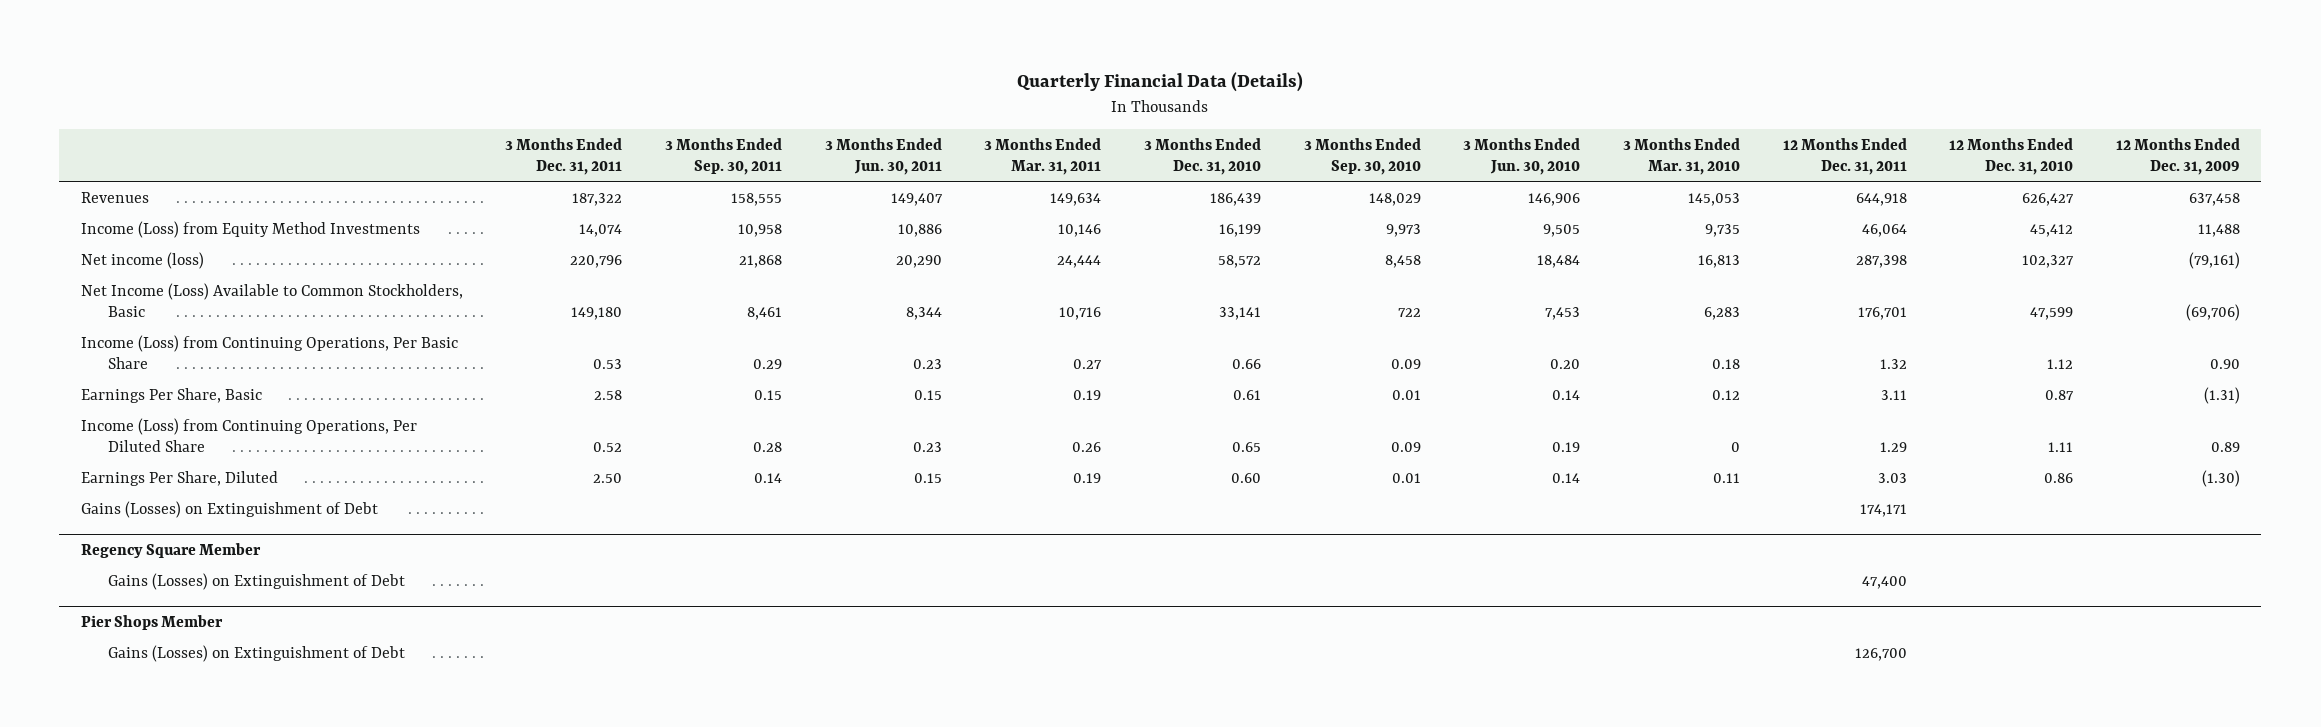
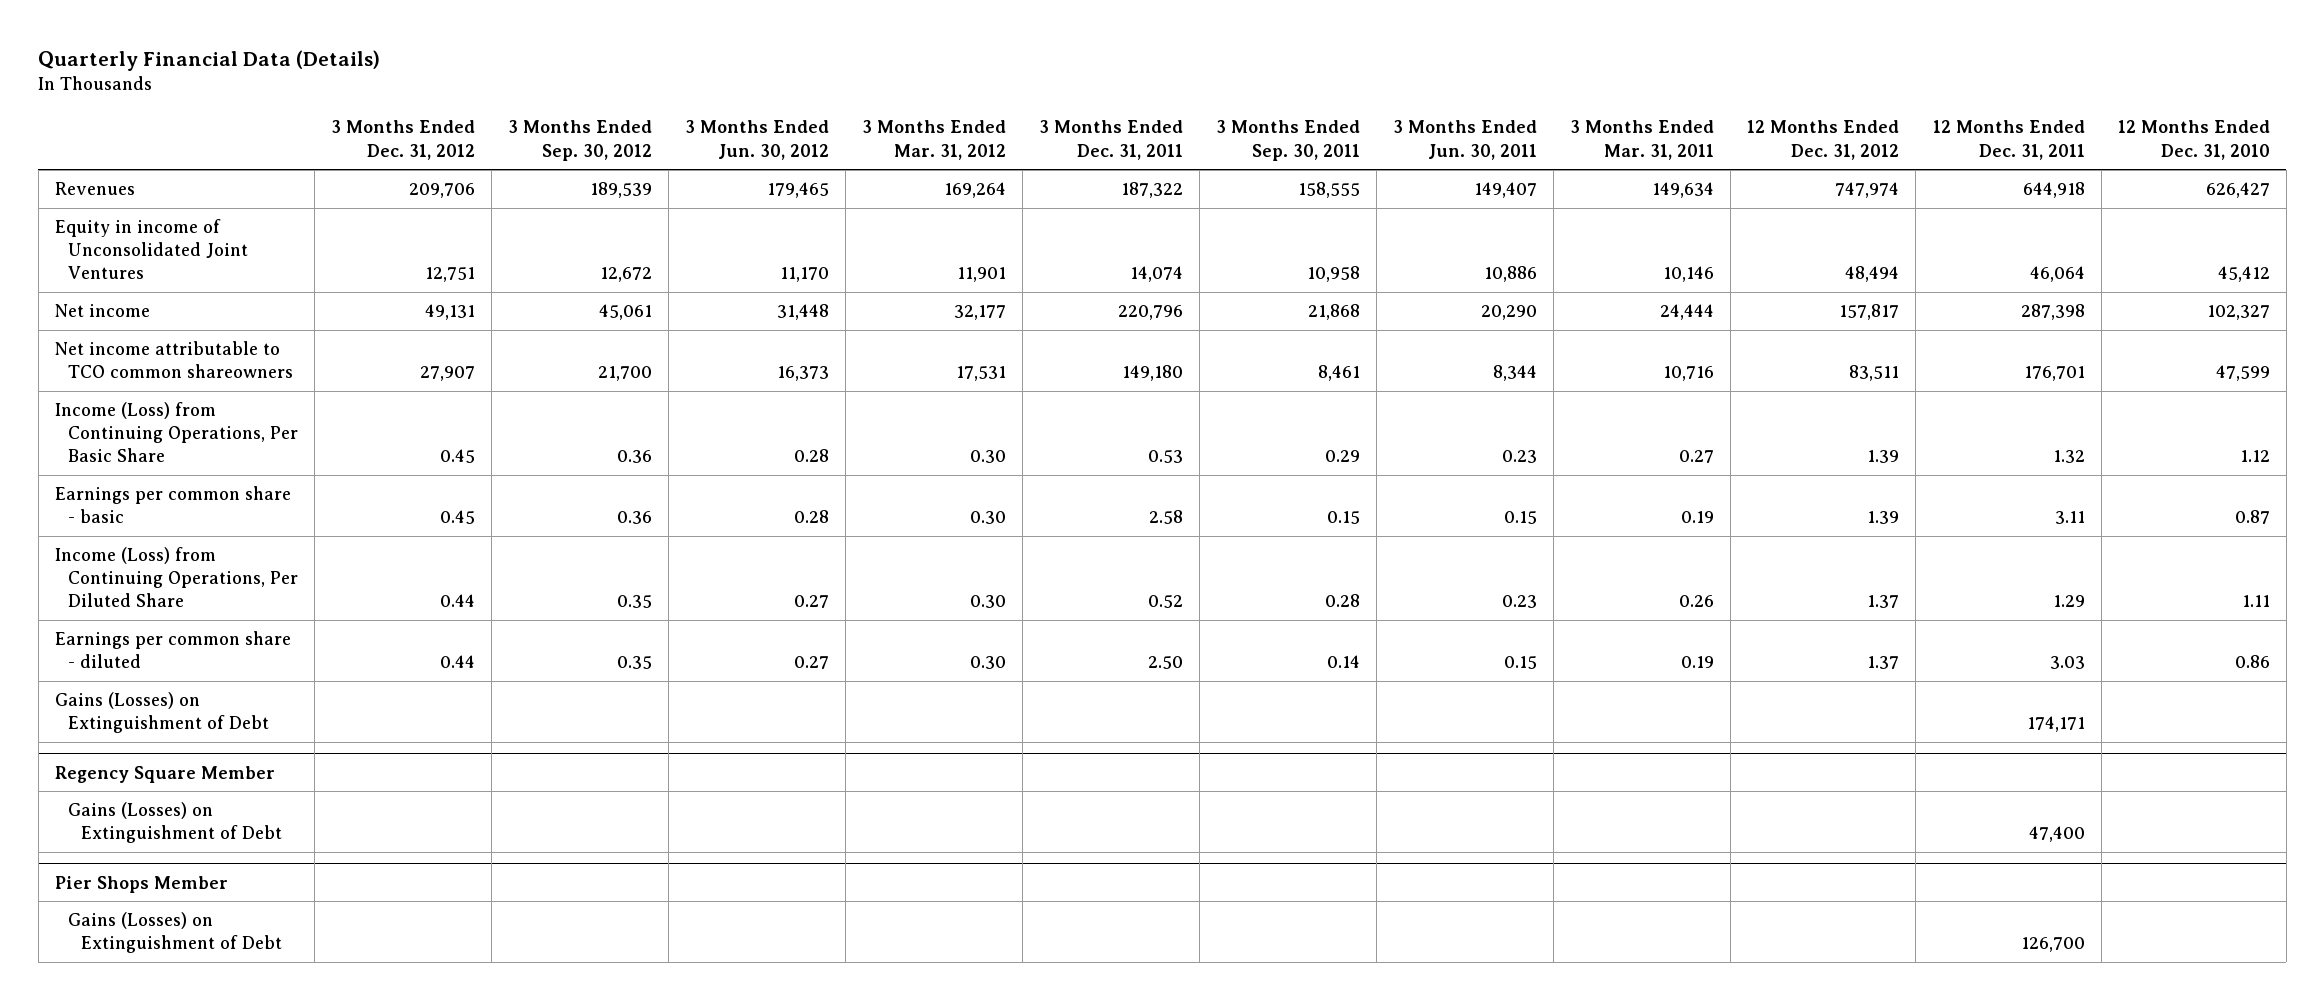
[1144,137,1262,176] 3 Months Ended Dec. 31, 2010 -> none
[1303,137,1421,176] 3 Months Ended Sep. 30, 2010 -> none
[1463,137,1581,176] 3 Months Ended Jun. 30, 2010 -> none
[1623,137,1741,176] 3 Months Ended Mar. 31, 2010 -> none
[2116,137,2241,176] 12 Months Ended Dec. 31, 2009 -> none
none -> [330,120,475,160] 3 Months Ended Dec. 31, 2012
none -> [507,120,652,161] 3 Months Ended Sep. 30, 2012
none -> [684,120,829,160] 3 Months Ended Jun. 30, 2012
none -> [862,120,1007,160] 3 Months Ended Mar. 31, 2012
none -> [1747,120,1900,160] 12 Months Ended Dec. 31, 2012
[80,220,420,238] Income (Loss) from Equity Method Investments -> [54,218,248,280] Equity in income of Unconsolidated Joint Ventures
[80,251,204,269] Net income (loss) -> [54,303,150,317] Net income
[80,282,463,317] Net Income (Loss) Available to Common Stockholders, Basic -> [54,340,293,379] Net income attributable to TCO common shareowners
[80,387,262,403] Earnings Per Share, Basic -> [54,485,291,524] Earnings per common share - basic
[80,470,278,486] Earnings Per Share, Diluted -> [54,630,291,669] Earnings per common share - diluted

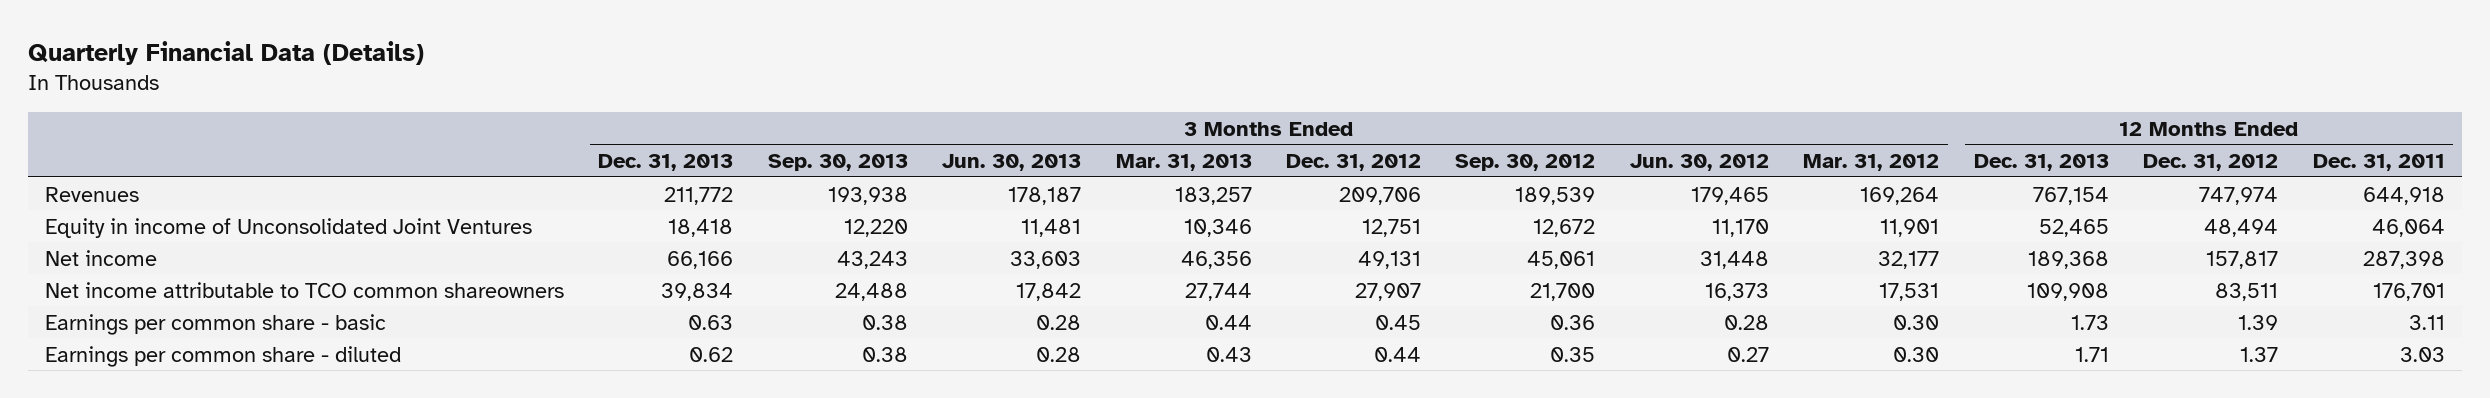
[1039,120,1184,160] 3 Months Ended Dec. 31, 2011 -> none
[1216,120,1361,161] 3 Months Ended Sep. 30, 2011 -> none
[1393,120,1538,160] 3 Months Ended Jun. 30, 2011 -> none
[1570,120,1715,160] 3 Months Ended Mar. 31, 2011 -> none
[2117,120,2270,160] 12 Months Ended Dec. 31, 2010 -> none
none -> [598,153,734,171] Dec. 31, 2013
none -> [767,153,908,171] Sep. 30, 2013
none -> [942,153,1082,171] Jun. 30, 2013
none -> [1115,153,1252,171] Mar. 31, 2013
none -> [1973,153,2109,171] Dec. 31, 2013
[54,401,298,463] Income (Loss) from Continuing Operations, Per Basic Share -> none
[54,546,298,608] Income (Loss) from Continuing Operations, Per Diluted Share -> none
[54,691,269,734] Gains (Losses) on Extinguishment of Debt -> none
[54,765,275,783] Regency Square Member -> none
[67,801,282,844] Gains (Losses) on Extinguishment of Debt -> none
[54,875,228,893] Pier Shops Member -> none
[67,911,282,954] Gains (Losses) on Extinguishment of Debt -> none

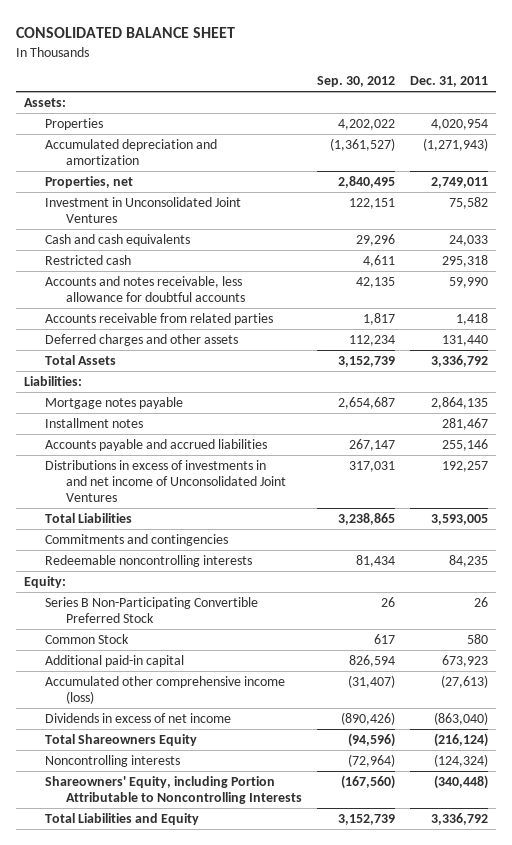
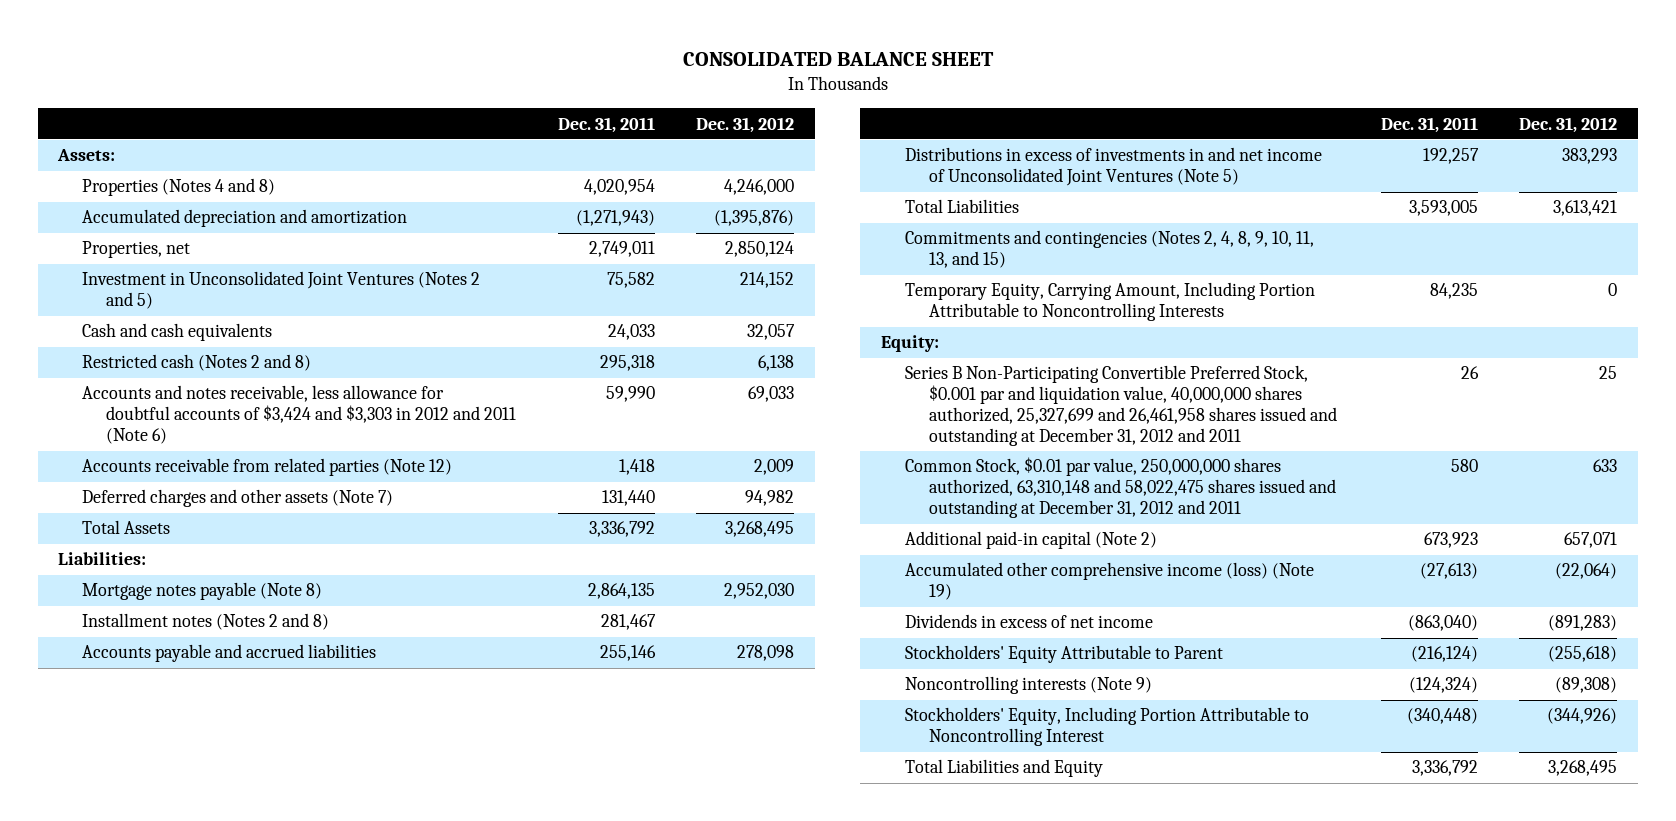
[316,76,395,88] Sep. 30, 2012 -> none
none -> [696,116,795,133] Dec. 31, 2012
[44,117,103,130] Properties -> [82,178,276,197] Properties (Notes 4 and 8)
[44,196,241,224] Investment in Unconsolidated Joint Ventures -> [82,271,481,310] Investment in Unconsolidated Joint Ventures (Notes 2 and 5)
[44,254,131,265] Restricted cash -> [82,354,312,372] Restricted cash (Notes 2 and 8)
[44,275,245,303] Accounts and notes receivable, less allowance for doubtful accounts -> [82,385,517,445] Accounts and notes receivable, less allowance for doubtful accounts of $3,424 and $3,303 in 2012 and 2011 (Note 6)
[44,312,273,325] Accounts receivable from related parties -> [82,458,453,477] Accounts receivable from related parties (Note 12)
[44,333,238,346] Deferred charges and other assets -> [82,489,394,508] Deferred charges and other assets (Note 7)
[44,396,183,409] Mortgage notes payable -> [82,582,323,601] Mortgage notes payable (Note 8)
[44,417,143,428] Installment notes -> [82,613,330,631] Installment notes (Notes 2 and 8)
[44,459,286,503] Distributions in excess of investments in and net income of Unconsolidated Joint Ventures -> [905,147,1323,187] Distributions in excess of investments in and net income of Unconsolidated Joint Ventures (Note 5)
[44,533,228,546] Commitments and contingencies -> [905,230,1315,269] Commitments and contingencies (Notes 2, 4, 8, 9, 10, 11, 13, and 15)
[44,554,252,567] Redeemable noncontrolling interests -> [905,282,1316,322] Temporary Equity, Carrying Amount, Including Portion Attributable to Noncontrolling Interests
[44,596,258,624] Series B Non-Participating Convertible Preferred Stock -> [905,365,1338,447] Series B Non-Participating Convertible Preferred Stock, $0.001 par and liquidation value, 40,000,000 shares authorized, 25,327,699 and 26,461,958 shares issued and outstanding at December 31, 2012 and 2011
[44,633,129,644] Common Stock -> [905,457,1337,519] Common Stock, $0.01 par value, 250,000,000 shares authorized, 63,310,148 and 58,022,475 shares issued and outstanding at December 31, 2012 and 2011
[44,654,184,667] Additional paid-in capital -> [905,531,1158,550] Additional paid-in capital (Note 2)
[44,675,285,705] Accumulated other comprehensive income (loss) -> [905,562,1315,601] Accumulated other comprehensive income (loss) (Note 19)
[44,733,197,746] Total Shareowners Equity -> [905,645,1224,664] Stockholders' Equity Attributable to Parent
[44,754,180,767] Noncontrolling interests -> [905,676,1153,695] Noncontrolling interests (Note 9)
[44,775,302,805] Shareowners' Equity, including Portion Attributable to Noncontrolling Interests -> [905,707,1310,747] Stockholders' Equity, Including Portion Attributable to Noncontrolling Interest

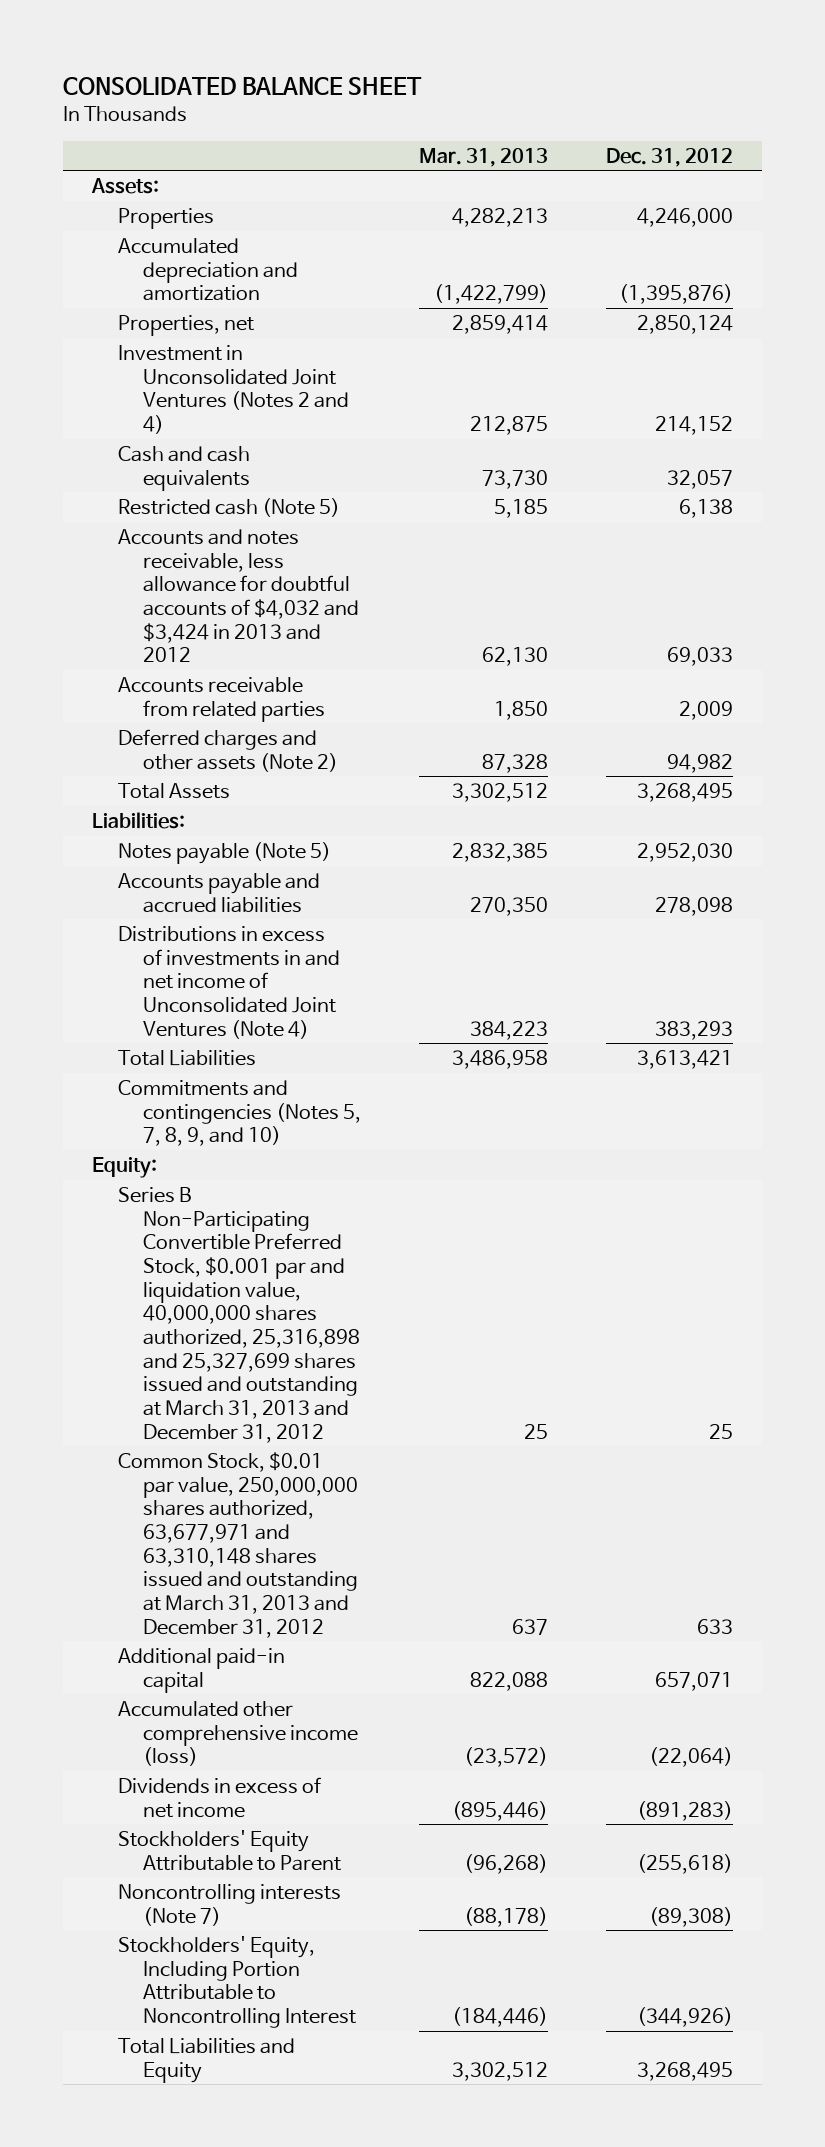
[557,116,655,133] Dec. 31, 2011 -> none
none -> [418,147,548,167] Mar. 31, 2013
[82,178,276,197] Properties (Notes 4 and 8) -> [117,207,214,229] Properties
[82,271,481,310] Investment in Unconsolidated Joint Ventures (Notes 2 and 5) -> [117,344,350,434] Investment in Unconsolidated Joint Ventures (Notes 2 and 4)
[82,354,312,372] Restricted cash (Notes 2 and 8) -> [117,497,340,517] Restricted cash (Note 5)
[82,385,517,445] Accounts and notes receivable, less allowance for doubtful accounts of $3,424 and $3,303 in 2012 and 2011 (Note 6) -> [117,528,360,663] Accounts and notes receivable, less allowance for doubtful accounts of $4,032 and $3,424 in 2013 and 2012
[82,458,453,477] Accounts receivable from related parties (Note 12) -> [117,676,326,722] Accounts receivable from related parties
[82,489,394,508] Deferred charges and other assets (Note 7) -> [117,728,339,772] Deferred charges and other assets (Note 2)
[82,613,330,631] Installment notes (Notes 2 and 8) -> none
[82,582,323,601] Mortgage notes payable (Note 8) -> [117,841,331,864] Notes payable (Note 5)
[905,147,1323,187] Distributions in excess of investments in and net income of Unconsolidated Joint Ventures (Note 5) -> [117,925,341,1039] Distributions in excess of investments in and net income of Unconsolidated Joint Ventures (Note 4)
[905,282,1316,322] Temporary Equity, Carrying Amount, Including Portion Attributable to Noncontrolling Interests -> none
[905,230,1315,269] Commitments and contingencies (Notes 2, 4, 8, 9, 10, 11, 13, and 15) -> [117,1079,362,1147] Commitments and contingencies (Notes 5, 7, 8, 9, and 10)
[905,365,1338,447] Series B Non-Participating Convertible Preferred Stock, $0.001 par and liquidation value, 40,000,000 shares authorized, 25,327,699 and 26,461,958 shares issued and outstanding at December 31, 2012 and 2011 -> [117,1186,361,1443] Series B Non-Participating Convertible Preferred Stock, $0.001 par and liquidation value, 40,000,000 shares authorized, 25,316,898 and 25,327,699 shares issued and outstanding at March 31, 2013 and December 31, 2012
[905,457,1337,519] Common Stock, $0.01 par value, 250,000,000 shares authorized, 63,310,148 and 58,022,475 shares issued and outstanding at December 31, 2012 and 2011 -> [117,1451,359,1638] Common Stock, $0.01 par value, 250,000,000 shares authorized, 63,677,971 and 63,310,148 shares issued and outstanding at March 31, 2013 and December 31, 2012
[905,531,1158,550] Additional paid-in capital (Note 2) -> [117,1647,285,1693] Additional paid-in capital
[905,562,1315,601] Accumulated other comprehensive income (loss) (Note 19) -> [117,1700,359,1767] Accumulated other comprehensive income (loss)
[905,676,1153,695] Noncontrolling interests (Note 9) -> [117,1883,341,1926] Noncontrolling interests (Note 7)

